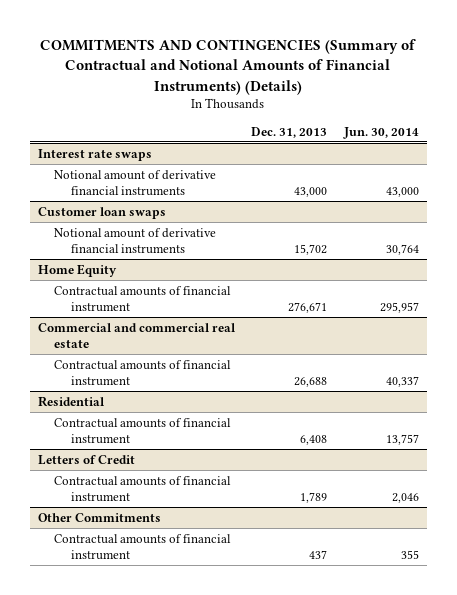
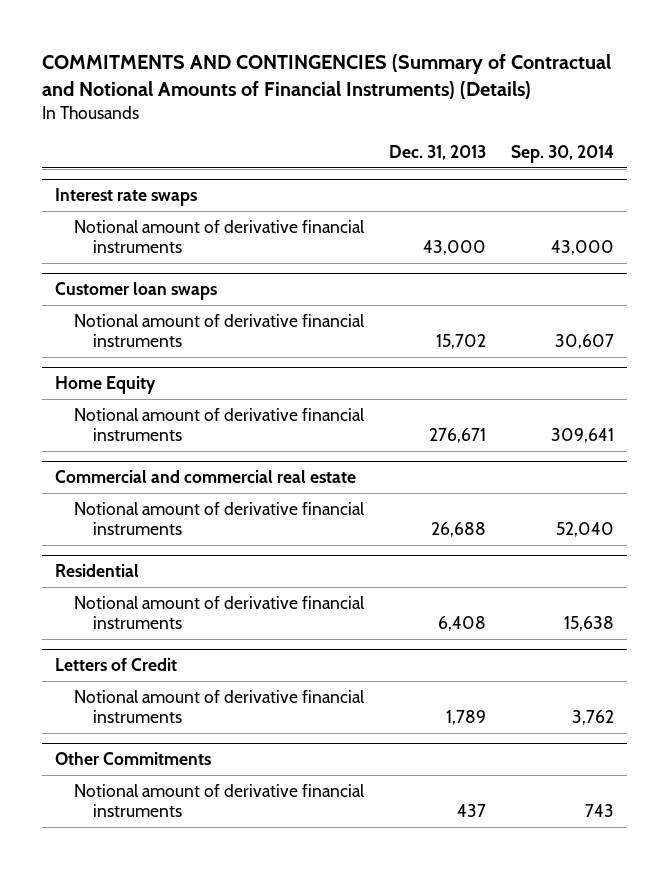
[342,126,419,139] Jun. 30, 2014 -> none
none -> [511,145,615,164] Sep. 30, 2014
[54,285,232,312] Contractual amounts of financial instrument -> [73,407,364,442] Notional amount of derivative financial instruments
[54,359,232,386] Contractual amounts of financial instrument -> [73,501,364,536] Notional amount of derivative financial instruments
[54,417,232,444] Contractual amounts of financial instrument -> [73,595,364,630] Notional amount of derivative financial instruments
[54,475,232,502] Contractual amounts of financial instrument -> [73,689,364,724] Notional amount of derivative financial instruments
[54,533,232,560] Contractual amounts of financial instrument -> [73,783,364,818] Notional amount of derivative financial instruments

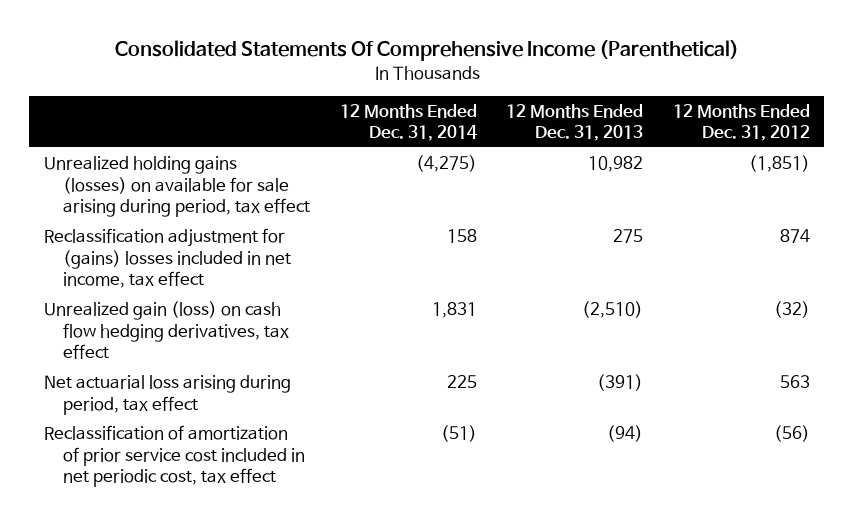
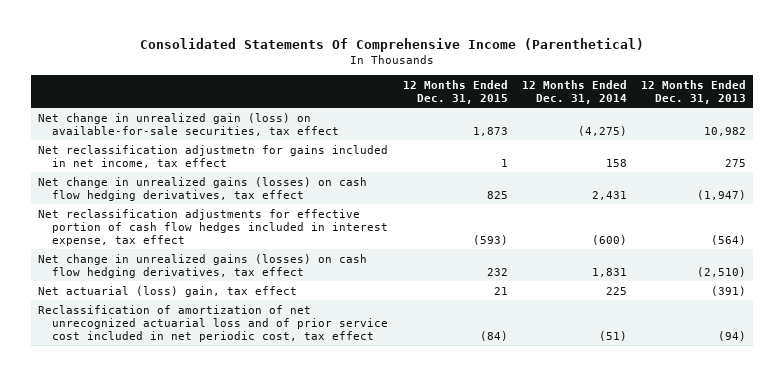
[672,103,810,142] 12 Months Ended Dec. 31, 2012 -> none
none -> [402,79,508,104] 12 Months Ended Dec. 31, 2015
[43,155,311,218] Unrealized holding gains (losses) on available for sale arising during period, tax effect -> [38,112,339,136] Net change in unrealized gain (loss) on available-for-sale securities, tax effect
[43,227,292,289] Reclassification adjustment for (gains) losses included in net income, tax effect -> [38,144,389,168] Net reclassification adjustmetn for gains included in net income, tax effect
[43,300,290,360] Unrealized gain (loss) on cash flow hedging derivatives, tax effect -> [38,176,368,201] Net change in unrealized gains (losses) on cash flow hedging derivatives, tax effect
[431,301,477,318] 1,831 -> [591,190,627,200] 2,431
[582,300,644,318] (2,510) -> [696,189,746,200] (1,947)
none -> [38,208,388,246] Net reclassification adjustments for effective portion of cash flow hedges included in interest expense, tax effect
none -> [38,253,368,278] Net change in unrealized gains (losses) on cash flow hedging derivatives, tax effect
[43,374,291,415] Net actuarial loss arising during period, tax effect -> [38,285,298,297] Net actuarial (loss) gain, tax effect
[43,424,306,488] Reclassification of amortization of prior service cost included in net periodic cost, tax effect -> [38,304,388,342] Reclassification of amortization of net unrecognized actuarial loss and of prior service cost included in net periodic cost, tax effect

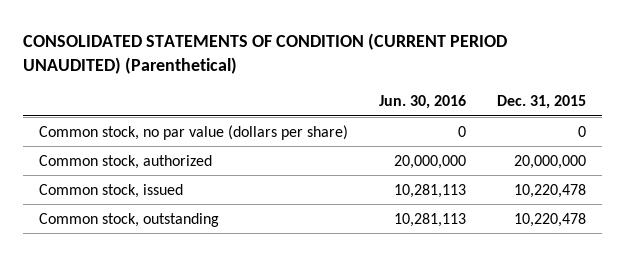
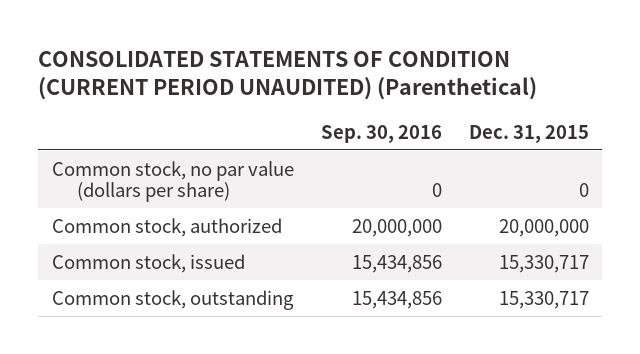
[378,95,466,110] Jun. 30, 2016 -> none
none -> [320,124,442,143] Sep. 30, 2016
[513,183,586,198] 10,220,478 -> [498,254,589,273] 15,330,717
[513,212,586,227] 10,220,478 -> [498,290,589,309] 15,330,717

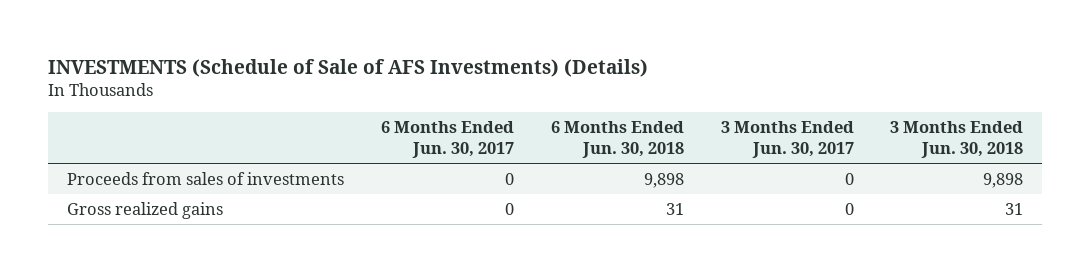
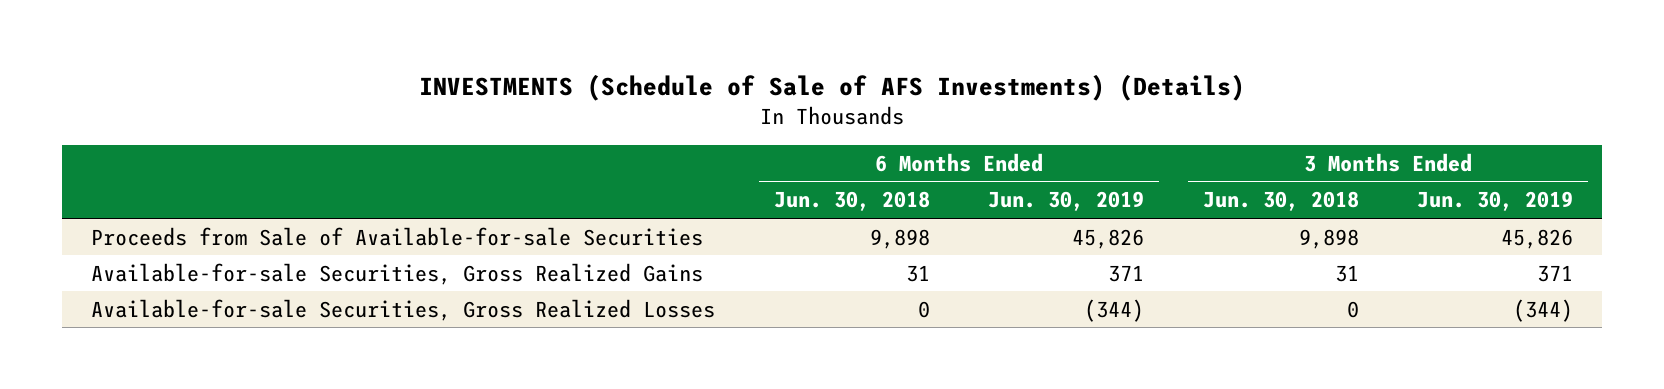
[380,121,514,159] 6 Months Ended Jun. 30, 2017 -> none
[720,121,854,159] 3 Months Ended Jun. 30, 2017 -> none
none -> [988,191,1145,212] Jun. 30, 2019
none -> [1417,191,1574,212] Jun. 30, 2019
[66,172,344,186] Proceeds from sales of investments -> [91,226,704,246] Proceeds from Sale of Available-for-sale Securities
[66,202,223,220] Gross realized gains -> [91,262,704,285] Available-for-sale Securities, Gross Realized Gains
none -> [91,298,716,321] Available-for-sale Securities, Gross Realized Losses

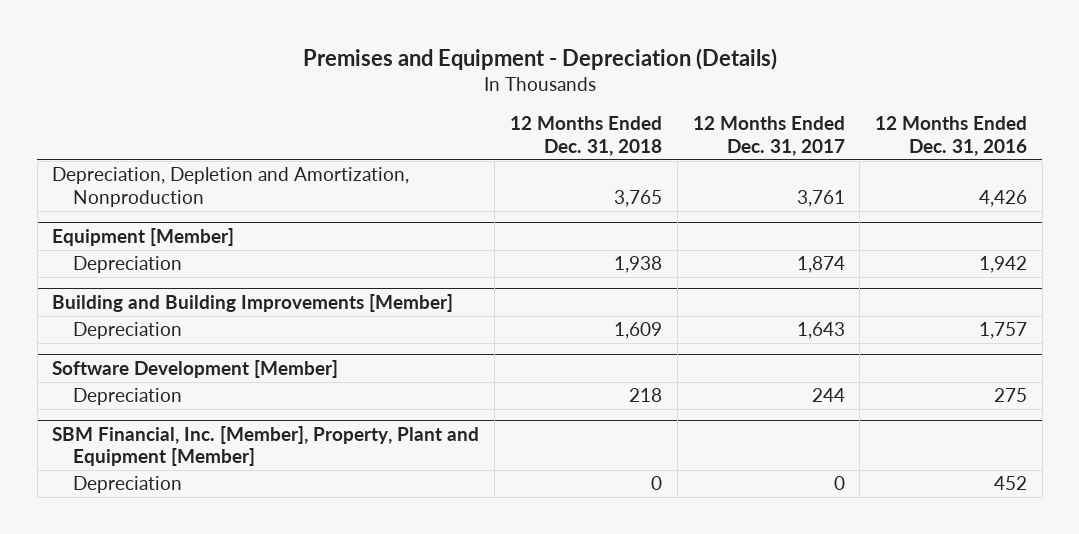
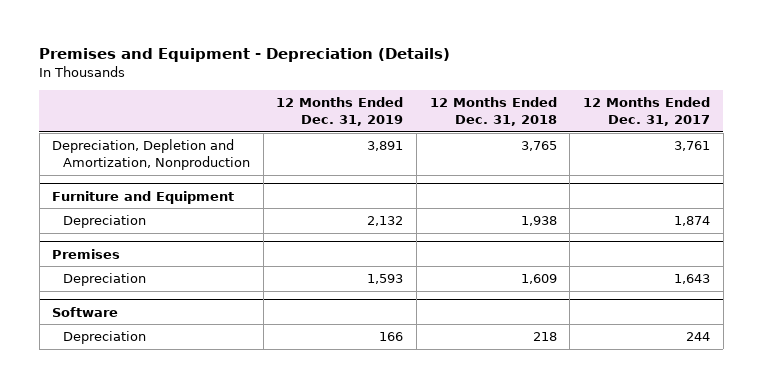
[875,116,1028,156] 12 Months Ended Dec. 31, 2016 -> none
none -> [276,97,404,127] 12 Months Ended Dec. 31, 2019
[52,227,235,246] Equipment [Member] -> [52,190,235,204] Furniture and Equipment
[52,293,454,312] Building and Building Improvements [Member] -> [52,248,121,259] Premises
[52,359,339,378] Software Development [Member] -> [52,306,119,317] Software
[52,425,480,467] SBM Financial, Inc. [Member], Property, Plant and Equipment [Member] -> none
[73,476,183,494] Depreciation -> none

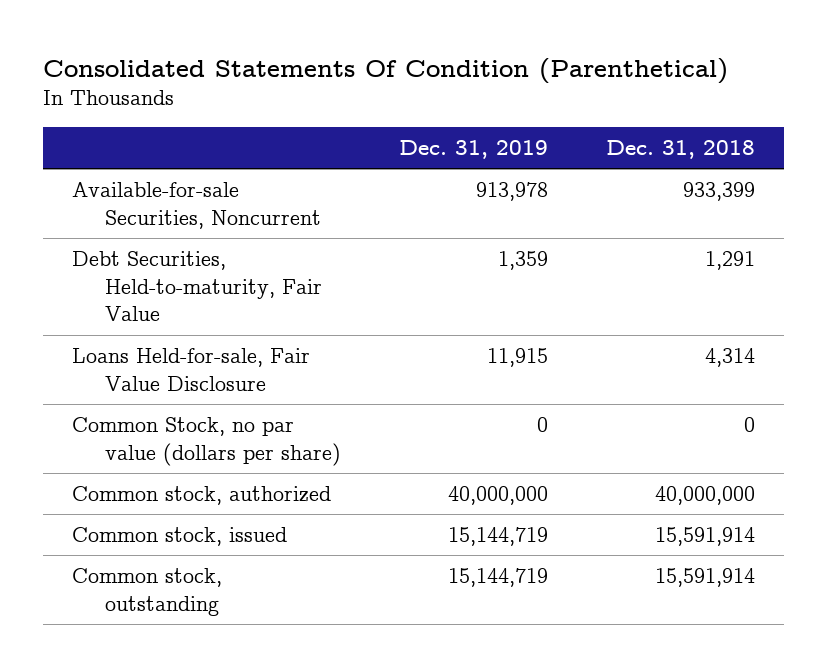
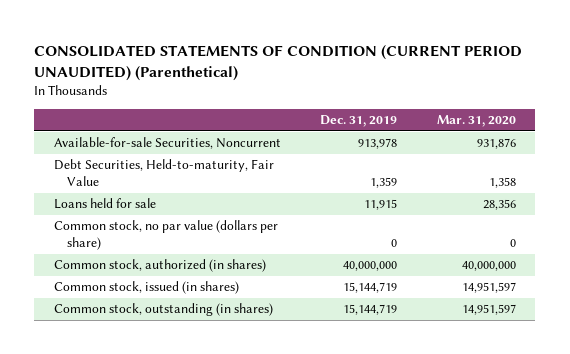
[43,57,729,84] Consolidated Statements Of Condition (Parenthetical) -> [34,44,523,81] CONSOLIDATED STATEMENTS OF CONDITION (CURRENT PERIOD UNAUDITED) (Parenthetical)
[606,139,756,159] Dec. 31, 2018 -> none
none -> [436,115,516,128] Mar. 31, 2020
[72,347,311,391] Loans Held-for-sale, Fair Value Disclosure -> [53,198,156,210] Loans held for sale
[72,416,342,466] Common Stock, no par value (dollars per share) -> [53,220,278,251] Common stock, no par value (dollars per share)
[72,485,332,505] Common stock, authorized -> [53,259,266,273] Common stock, authorized (in shares)
[72,526,288,546] Common stock, issued -> [53,281,239,295] Common stock, issued (in shares)
[72,567,223,616] Common stock, outstanding -> [53,303,273,317] Common stock, outstanding (in shares)

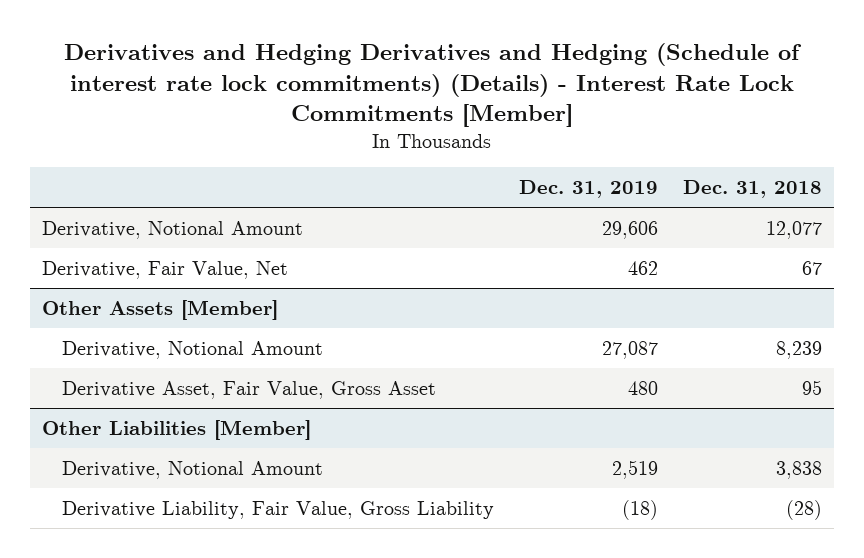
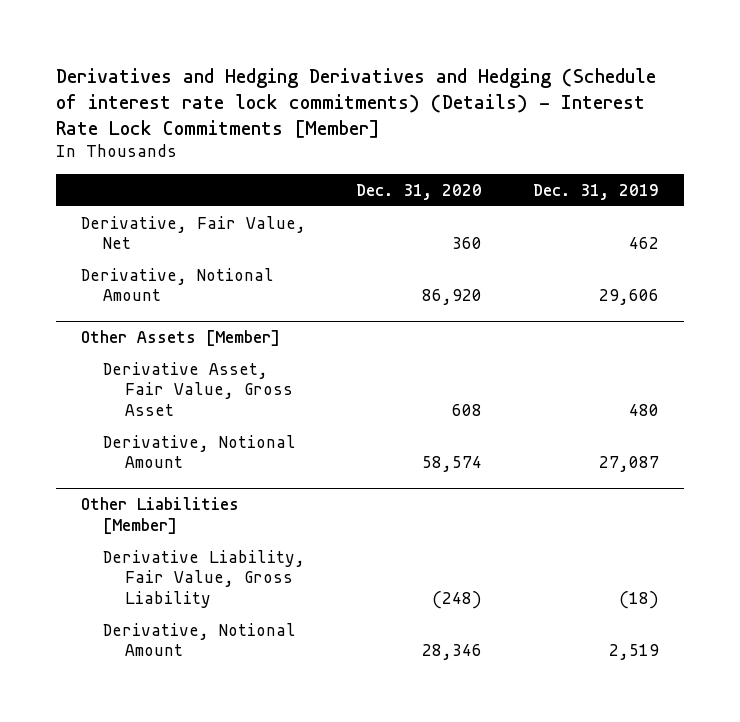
[682,180,822,199] Dec. 31, 2018 -> none
none -> [356,183,483,200] Dec. 31, 2020
[42,220,304,239] Derivative, Notional Amount -> [81,267,275,302] Derivative, Notional Amount
[61,340,323,359] Derivative, Notional Amount -> [103,434,297,469] Derivative, Notional Amount
[61,460,323,479] Derivative, Notional Amount -> [103,622,297,657] Derivative, Notional Amount

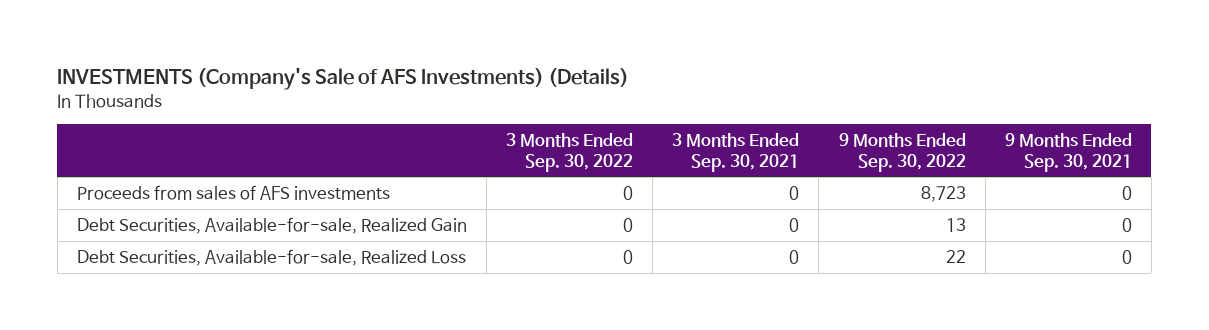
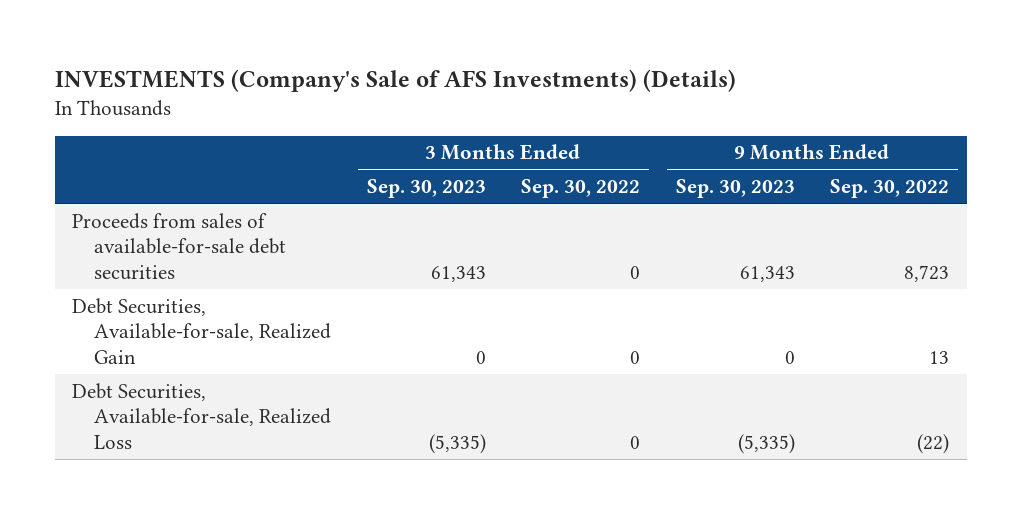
[672,132,800,172] 3 Months Ended Sep. 30, 2021 -> none
[1004,132,1132,172] 9 Months Ended Sep. 30, 2021 -> none
none -> [366,179,486,199] Sep. 30, 2023
none -> [675,179,795,199] Sep. 30, 2023
[76,184,390,200] Proceeds from sales of AFS investments -> [72,212,287,281] Proceeds from sales of available-for-sale debt securities
[945,249,966,263] 22 -> [917,434,950,455] (22)

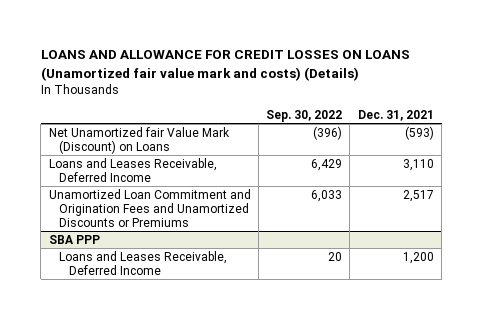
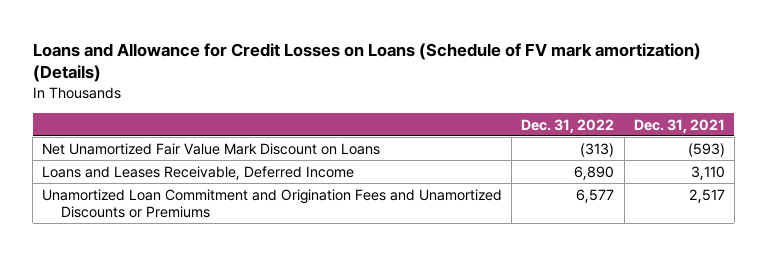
[40,50,410,81] LOANS AND ALLOWANCE FOR CREDIT LOSSES ON LOANS (Unamortized fair value mark and costs) (Details) -> [32,42,701,83] Loans and Allowance for Credit Losses on Loans (Schedule of FV mark amortization) (Details)
[266,109,343,122] Sep. 30, 2022 -> none
none -> [521,118,615,133] Dec. 31, 2022
[48,126,230,154] Net Unamortized fair Value Mark (Discount) on Loans -> [42,142,381,155] Net Unamortized Fair Value Mark Discount on Loans
[48,234,100,244] SBA PPP -> none
[58,250,227,275] Loans and Leases Receivable, Deferred Income -> none

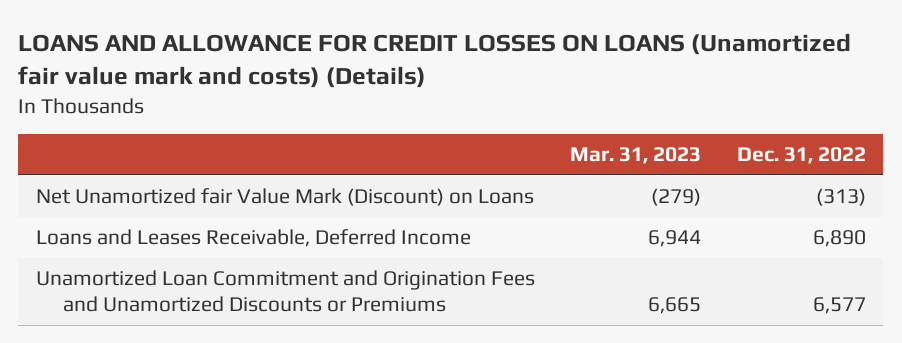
[32,42,701,83] Loans and Allowance for Credit Losses on Loans (Schedule of FV mark amortization) (Details) -> [18,33,852,88] LOANS AND ALLOWANCE FOR CREDIT LOSSES ON LOANS (Unamortized fair value mark and costs) (Details)
[633,118,725,133] Dec. 31, 2021 -> none
none -> [570,147,702,165] Mar. 31, 2023
[42,142,381,155] Net Unamortized Fair Value Mark Discount on Loans -> [35,188,534,207] Net Unamortized fair Value Mark (Discount) on Loans

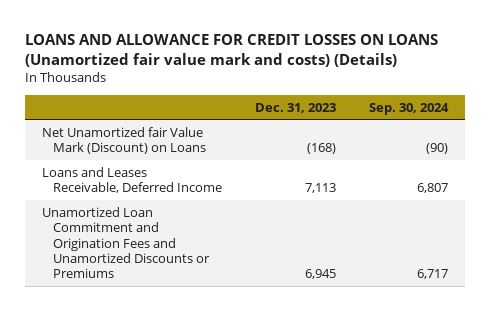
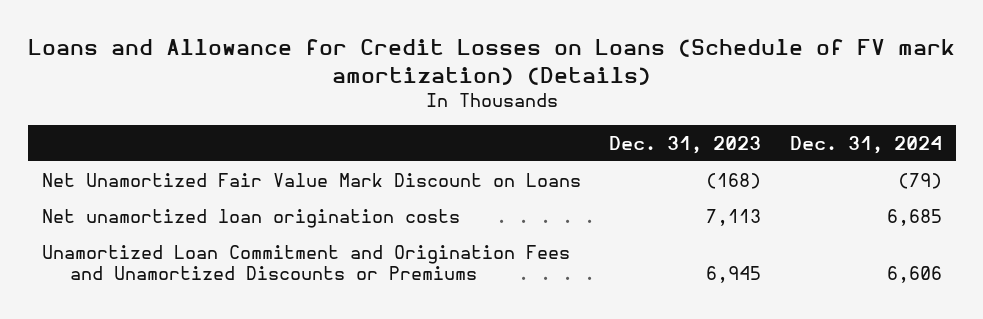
[24,33,438,67] LOANS AND ALLOWANCE FOR CREDIT LOSSES ON LOANS (Unamortized fair value mark and costs) (Details) -> [27,39,955,86] Loans and Allowance for Credit Losses on Loans (Schedule of FV mark amortization) (Details)
[369,102,450,115] Sep. 30, 2024 -> none
none -> [789,135,942,154] Dec. 31, 2024
[41,126,206,155] Net Unamortized fair Value Mark (Discount) on Loans -> [41,172,581,187] Net Unamortized Fair Value Mark Discount on Loans
[41,166,222,194] Loans and Leases Receivable, Deferred Income -> [41,208,460,228] Net unamortized loan origination costs

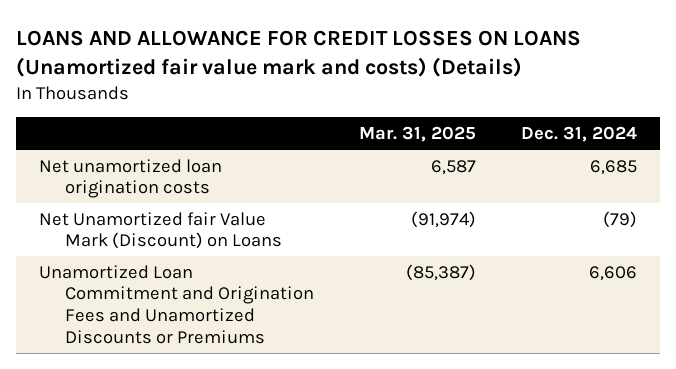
[27,39,955,86] Loans and Allowance for Credit Losses on Loans (Schedule of FV mark amortization) (Details) -> [16,30,582,77] LOANS AND ALLOWANCE FOR CREDIT LOSSES ON LOANS (Unamortized fair value mark and costs) (Details)
[609,135,762,154] Dec. 31, 2023 -> none
none -> [359,126,477,143] Mar. 31, 2025
[41,172,581,187] Net Unamortized Fair Value Mark Discount on Loans -> none
none -> [38,211,283,250] Net Unamortized fair Value Mark (Discount) on Loans

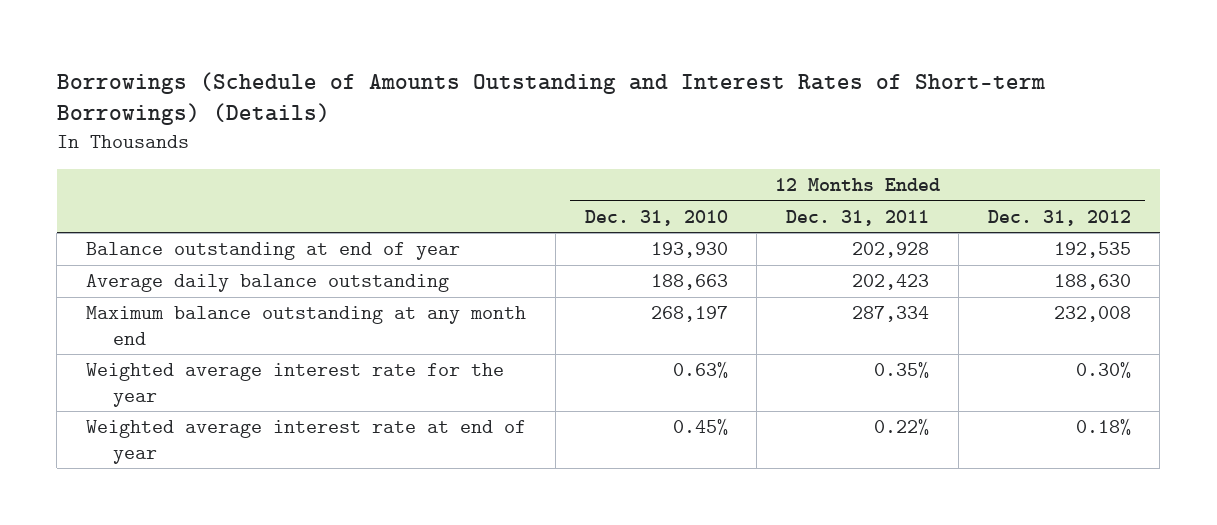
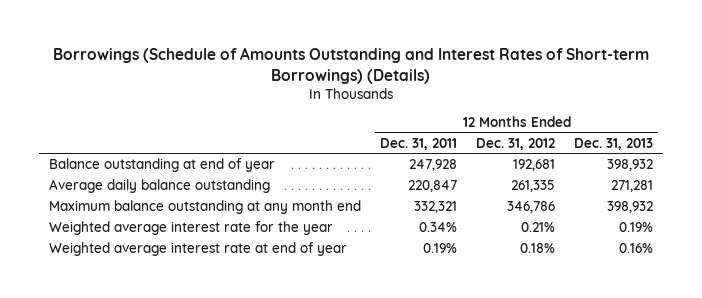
[584,209,728,226] Dec. 31, 2010 -> none
none -> [574,137,654,150] Dec. 31, 2013
[852,242,930,259] 202,928 -> [409,158,458,171] 247,928
[1053,242,1131,259] 192,535 -> [513,158,556,171] 192,681
[852,274,930,291] 202,423 -> [408,179,458,192] 220,847
[1053,274,1131,291] 188,630 -> [511,179,556,192] 261,335
[852,306,930,323] 287,334 -> [414,200,458,213] 332,321
[1053,306,1131,323] 232,008 -> [507,200,556,213] 346,786
[874,361,930,379] 0.35% -> [419,221,458,232] 0.34%
[1075,361,1131,379] 0.30% -> [521,221,556,232] 0.21%
[874,418,930,436] 0.22% -> [423,242,458,253] 0.19%

